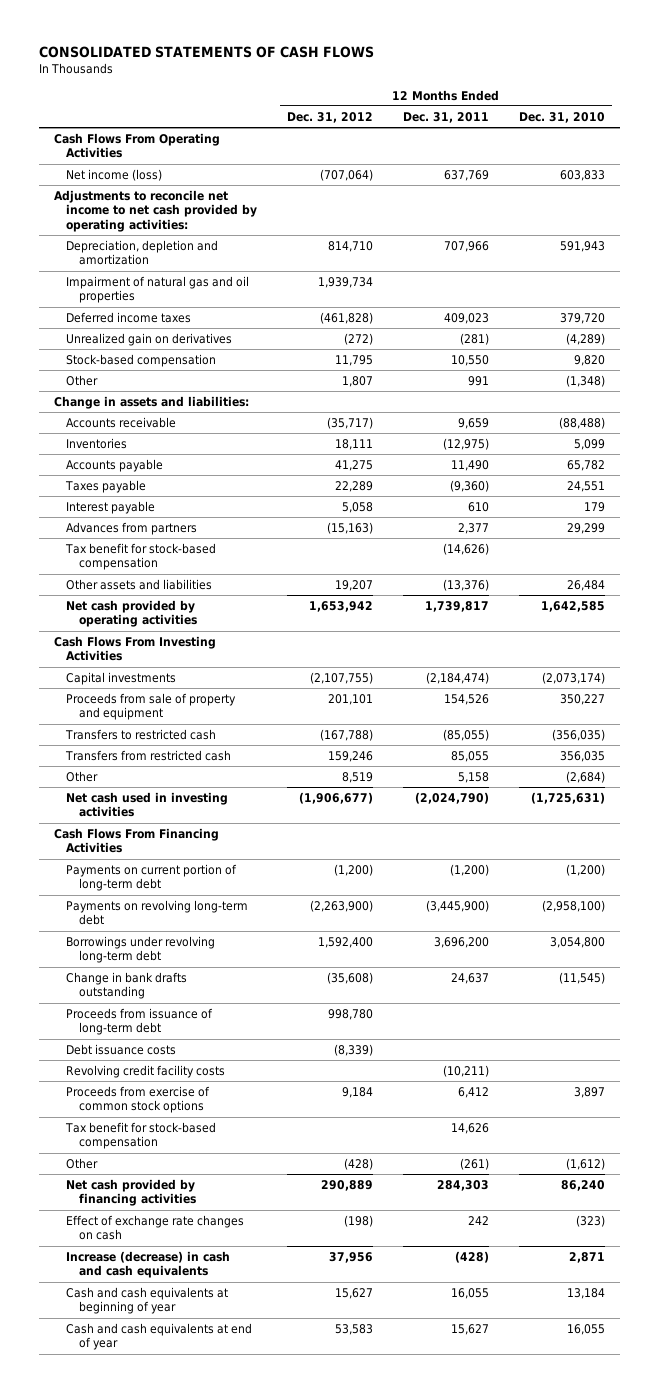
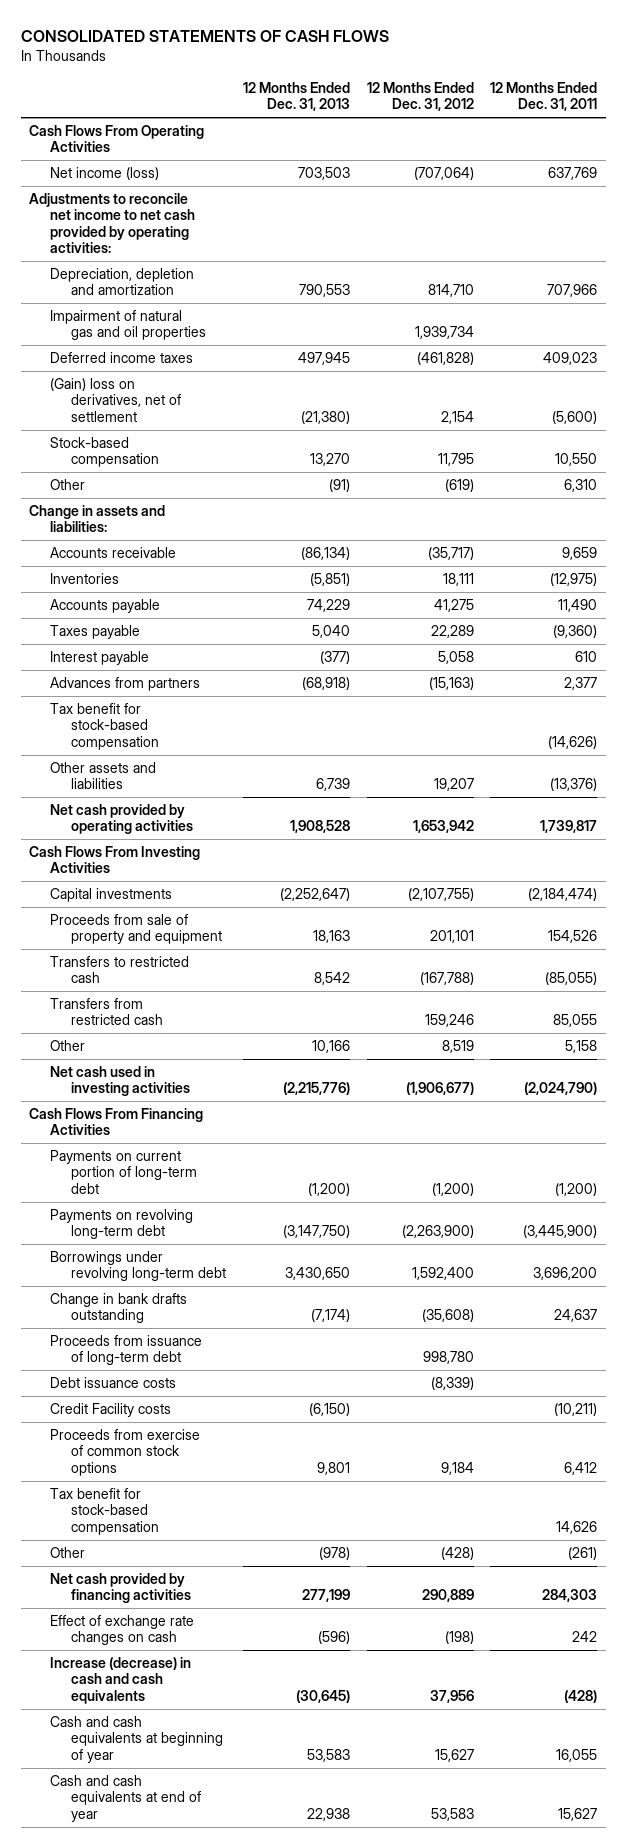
[518,111,605,123] Dec. 31, 2010 -> none
none -> [243,81,351,112] 12 Months Ended Dec. 31, 2013
[66,332,233,346] Unrealized gain on derivatives -> [50,378,182,422] (Gain) loss on derivatives, net of settlement
[344,332,374,345] (272) -> [440,410,474,424] 2,154
[460,332,490,345] (281) -> [552,410,598,424] (5,600)
[342,375,374,387] 1,807 -> [444,479,474,493] (619)
[468,375,490,386] 991 -> [564,479,598,493] 6,310
[66,1064,226,1078] Revolving credit facility costs -> [50,1403,172,1418] Credit Facility costs

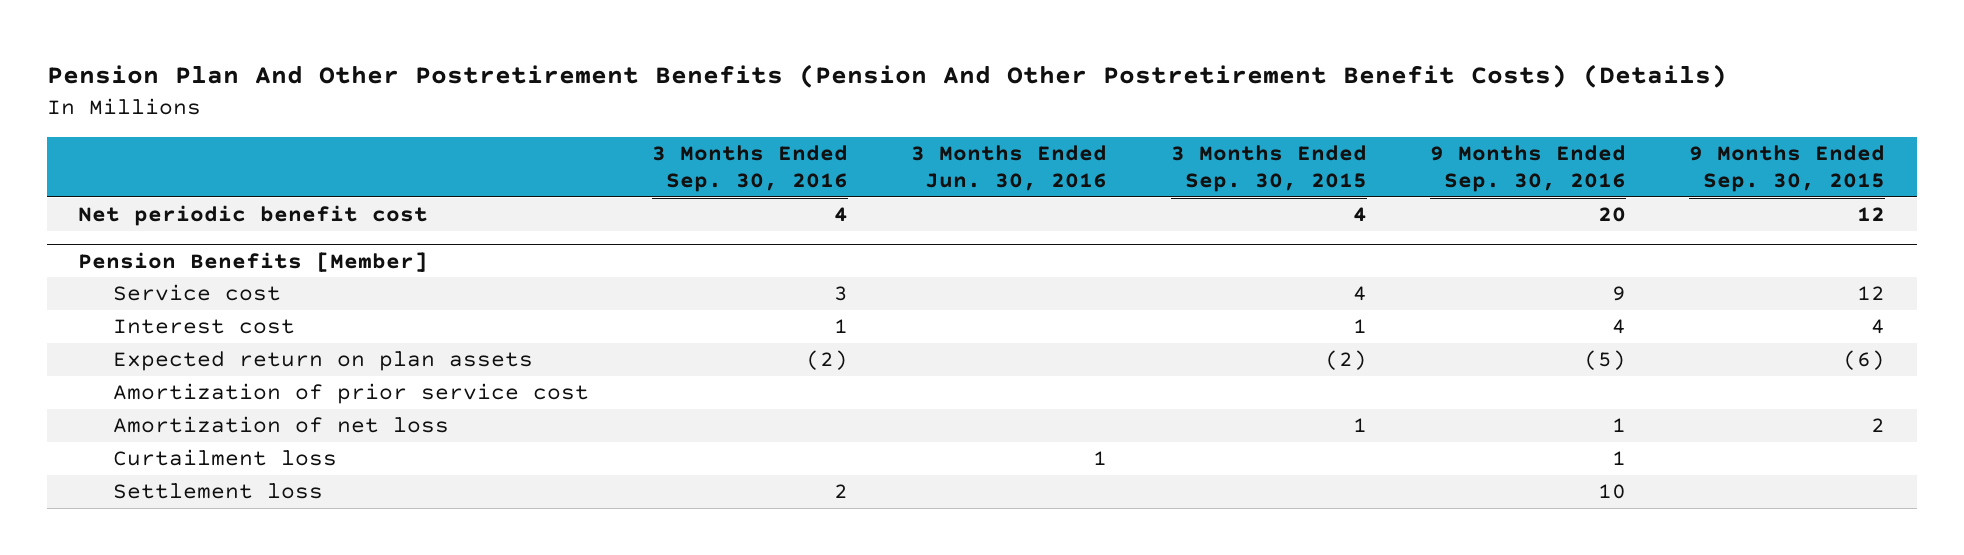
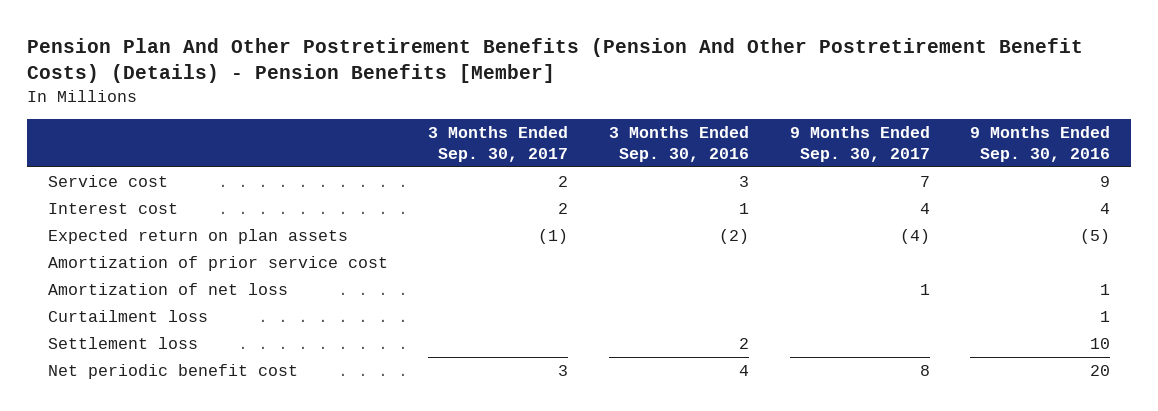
[46,63,1727,88] Pension Plan And Other Postretirement Benefits (Pension And Other Postretirement Benefit Costs) (Details) -> [27,38,1084,84] Pension Plan And Other Postretirement Benefits (Pension And Other Postretirement Benefit Costs) (Details) - Pension Benefits [Member]
[911,145,1108,191] 3 Months Ended Jun. 30, 2016 -> none
[1170,145,1367,192] 3 Months Ended Sep. 30, 2015 -> none
[1689,145,1886,192] 9 Months Ended Sep. 30, 2015 -> none
none -> [428,125,569,163] 3 Months Ended Sep. 30, 2017
none -> [789,125,930,163] 9 Months Ended Sep. 30, 2017
[78,251,429,272] Pension Benefits [Member] -> none
[78,205,429,227] Net periodic benefit cost -> [47,363,298,379] Net periodic benefit cost

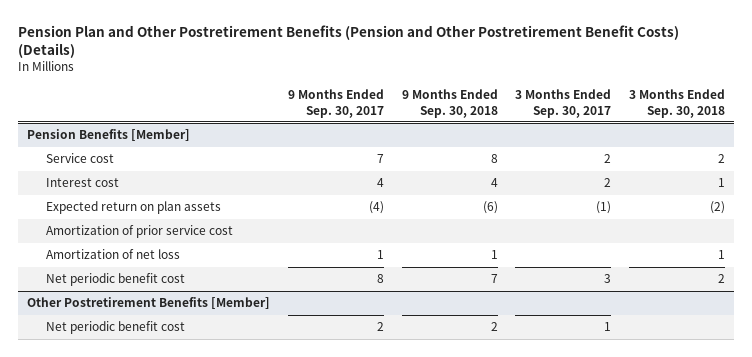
[27,38,1084,84] Pension Plan And Other Postretirement Benefits (Pension And Other Postretirement Benefit Costs) (Details) - Pension Benefits [Member] -> [18,24,680,59] Pension Plan and Other Postretirement Benefits (Pension and Other Postretirement Benefit Costs) (Details)
[608,125,749,163] 3 Months Ended Sep. 30, 2016 -> none
[970,125,1111,163] 9 Months Ended Sep. 30, 2016 -> none
none -> [401,89,498,118] 9 Months Ended Sep. 30, 2018
none -> [629,89,726,118] 3 Months Ended Sep. 30, 2018
none -> [27,129,191,142] Pension Benefits [Member]
[47,309,208,322] Curtailment loss -> none
[47,336,198,349] Settlement loss -> none
none -> [27,297,271,310] Other Postretirement Benefits [Member]
none -> [46,321,186,335] Net periodic benefit cost

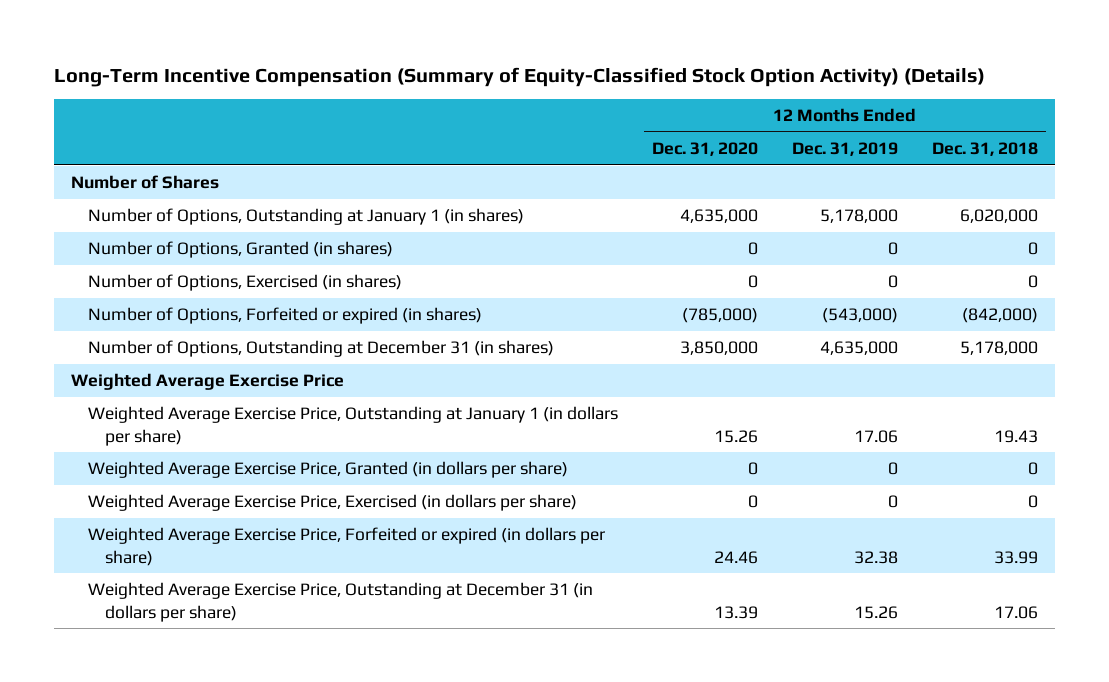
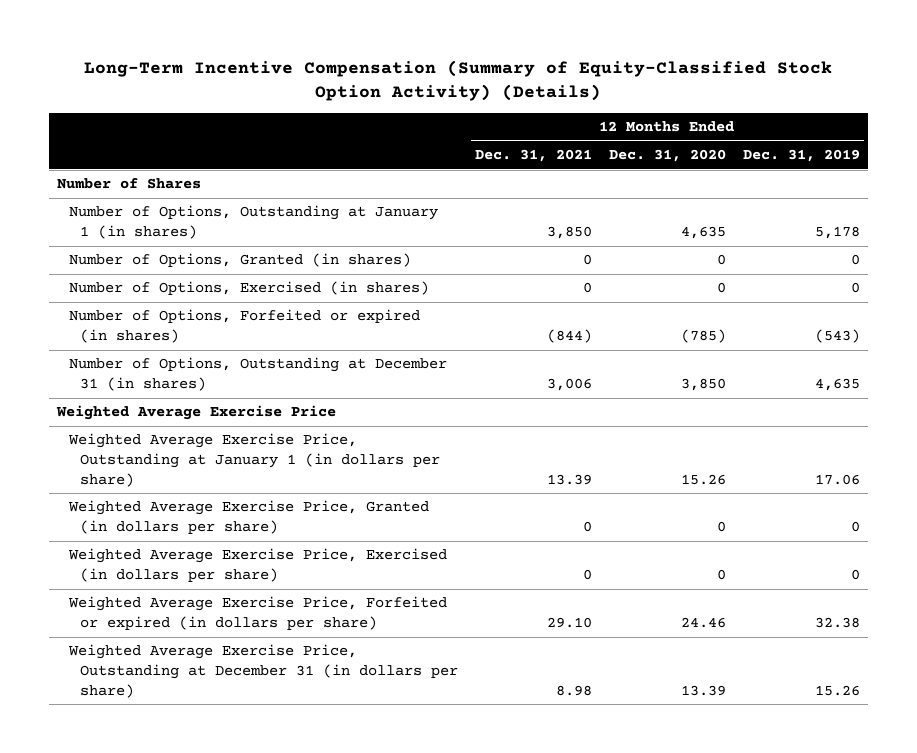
[932,141,1039,156] Dec. 31, 2018 -> none
none -> [474,149,592,163] Dec. 31, 2021
[680,209,759,224] 4,635,000 -> [680,226,726,240] 4,635
[820,209,899,224] 5,178,000 -> [814,226,860,240] 5,178
[682,308,759,324] (785,000) -> [680,329,726,344] (785)
[822,308,899,324] (543,000) -> [814,329,860,344] (543)
[680,341,759,356] 3,850,000 -> [680,378,726,392] 3,850
[820,341,899,356] 4,635,000 -> [814,378,860,392] 4,635

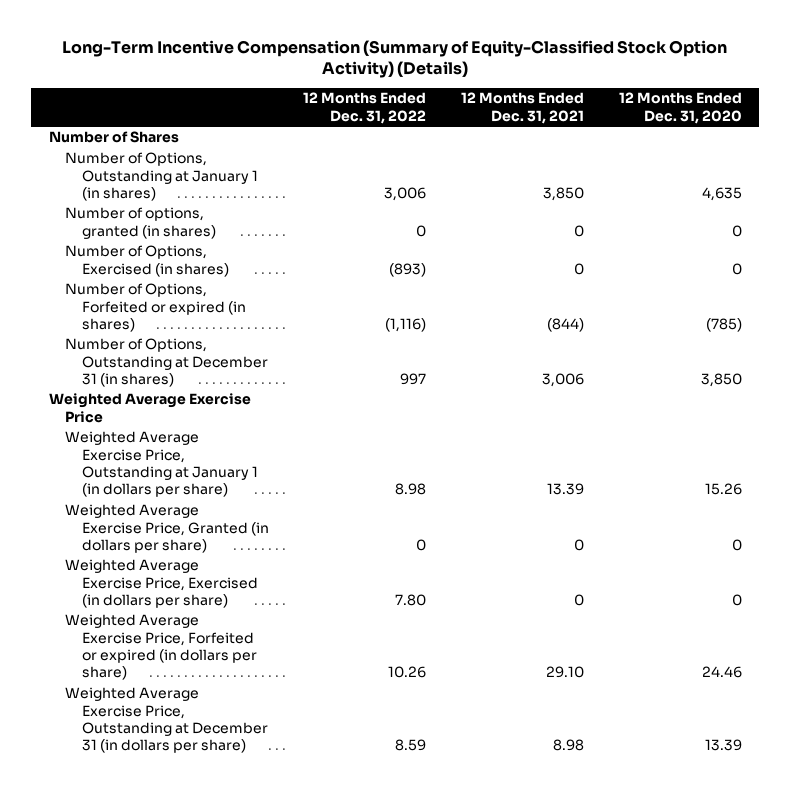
[742,149,860,163] Dec. 31, 2019 -> none
none -> [303,92,427,124] 12 Months Ended Dec. 31, 2022
[68,253,411,268] Number of Options, Granted (in shares) -> [65,207,216,239] Number of options, granted (in shares)

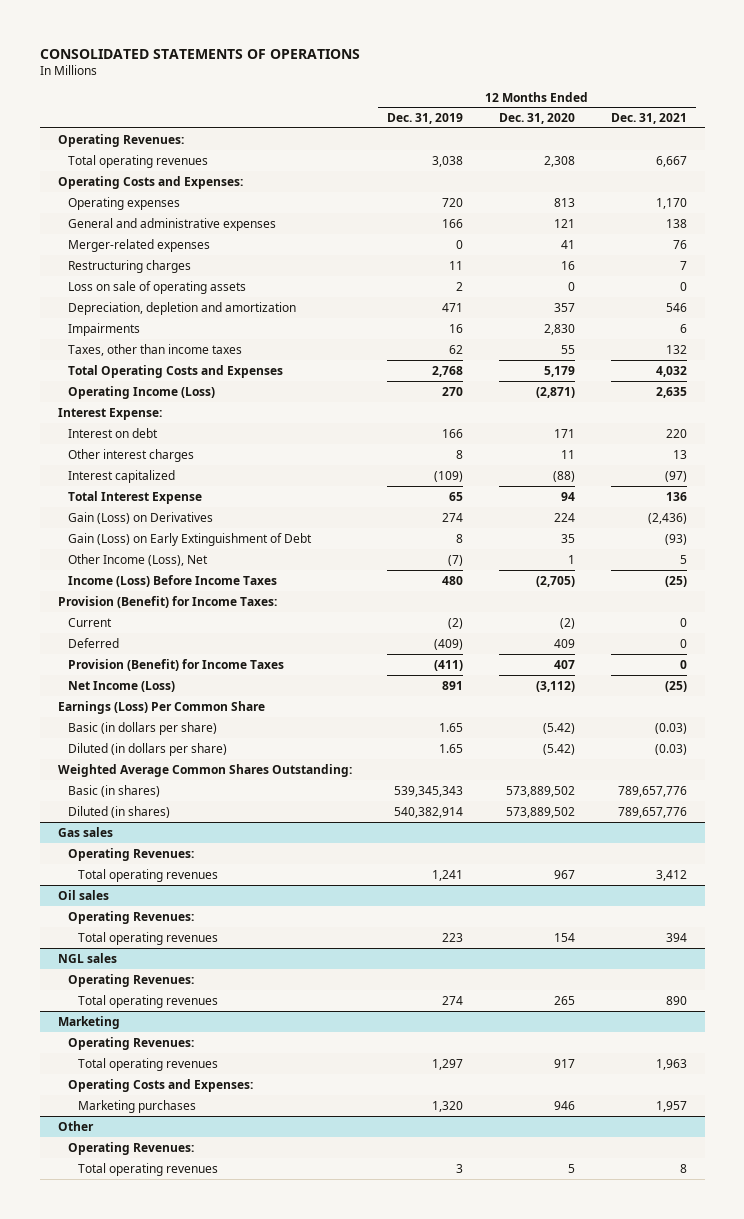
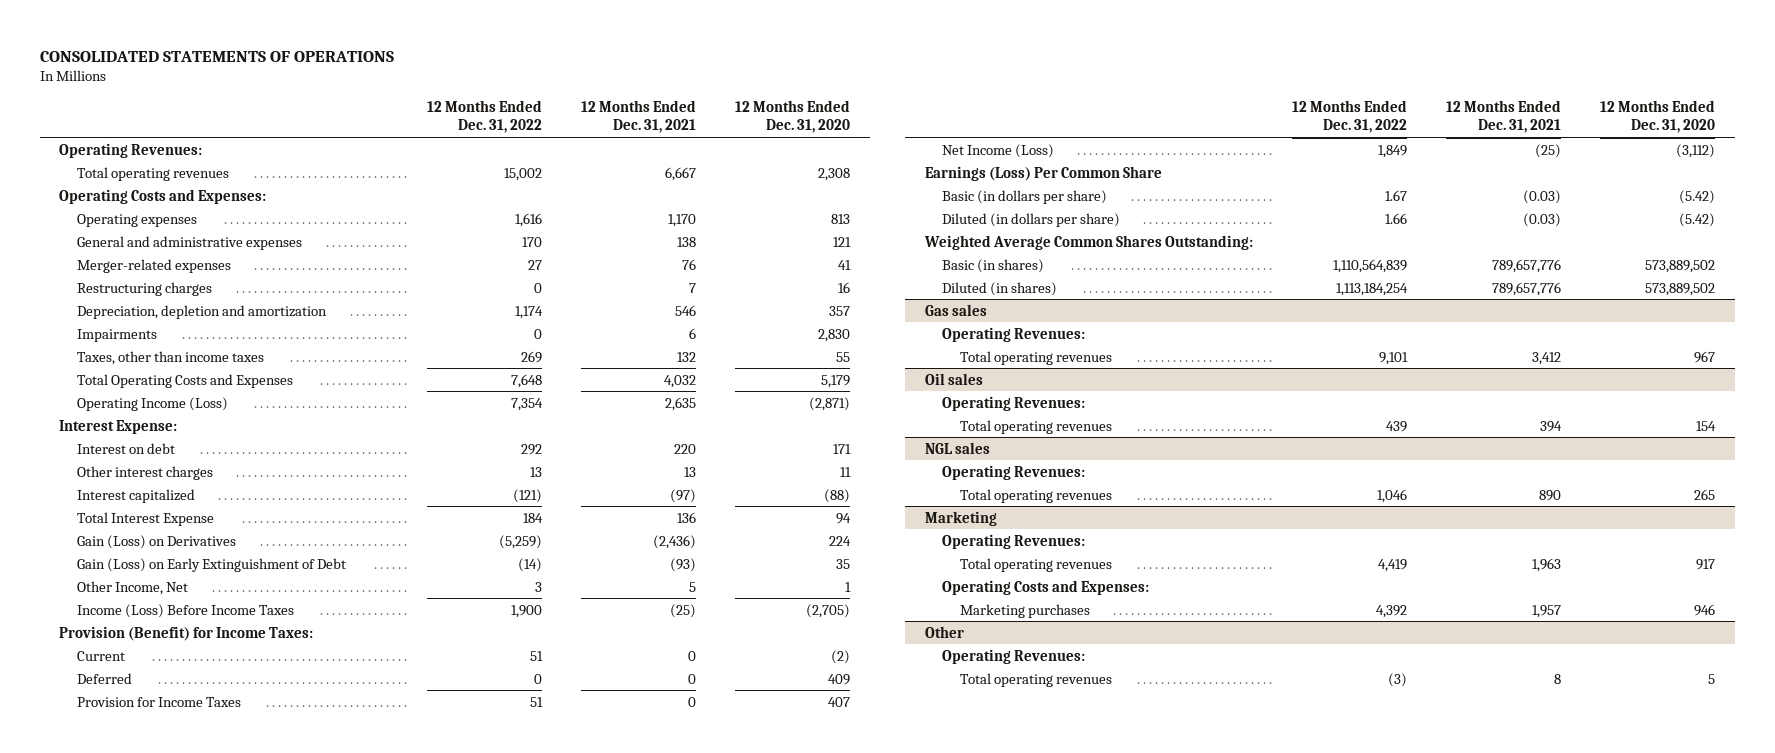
[387,113,464,125] Dec. 31, 2019 -> none
none -> [426,100,542,134] 12 Months Ended Dec. 31, 2022
[67,280,246,294] Loss on sale of operating assets -> none
[67,553,208,566] Other Income (Loss), Net -> [76,580,188,595] Other Income, Net
[67,658,284,671] Provision (Benefit) for Income Taxes -> [76,696,241,707] Provision for Income Taxes

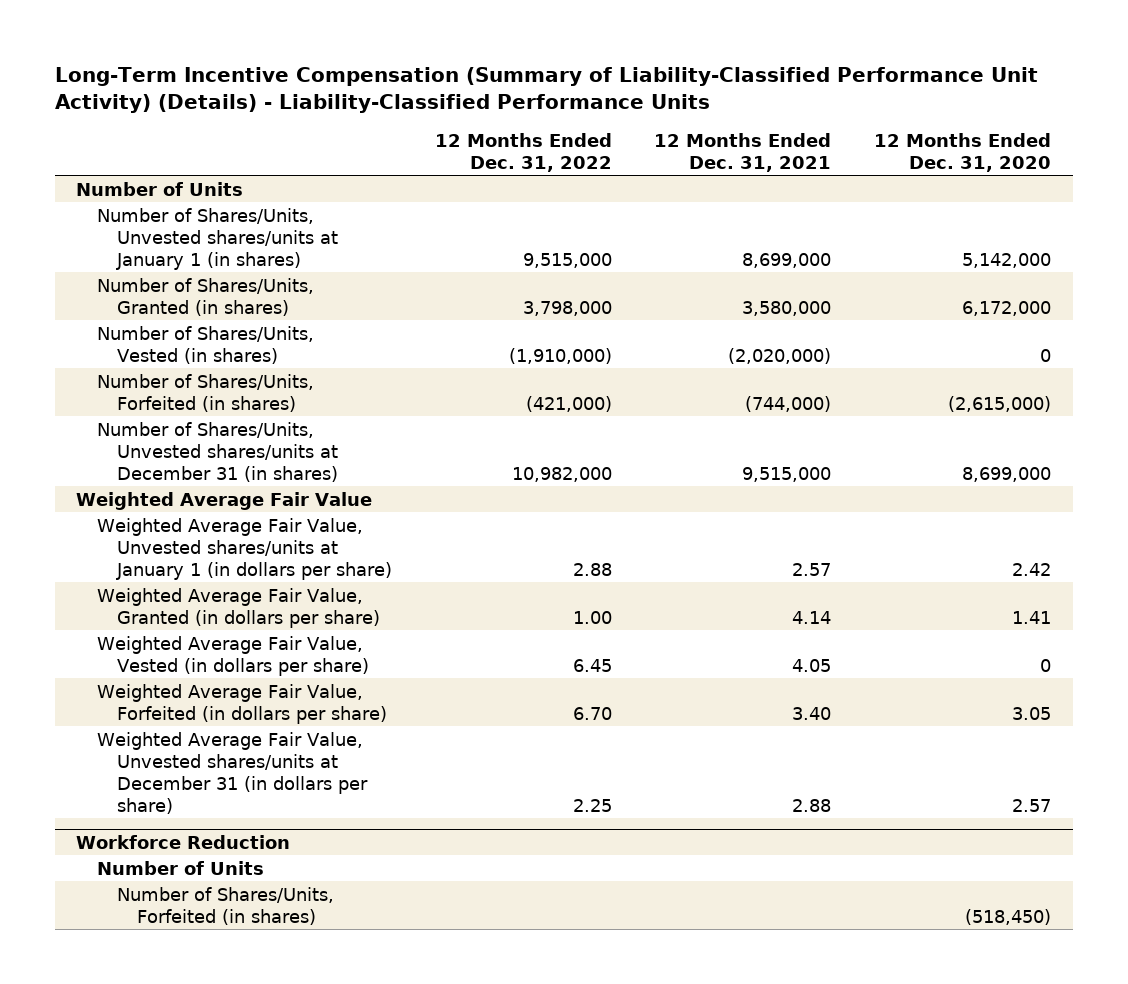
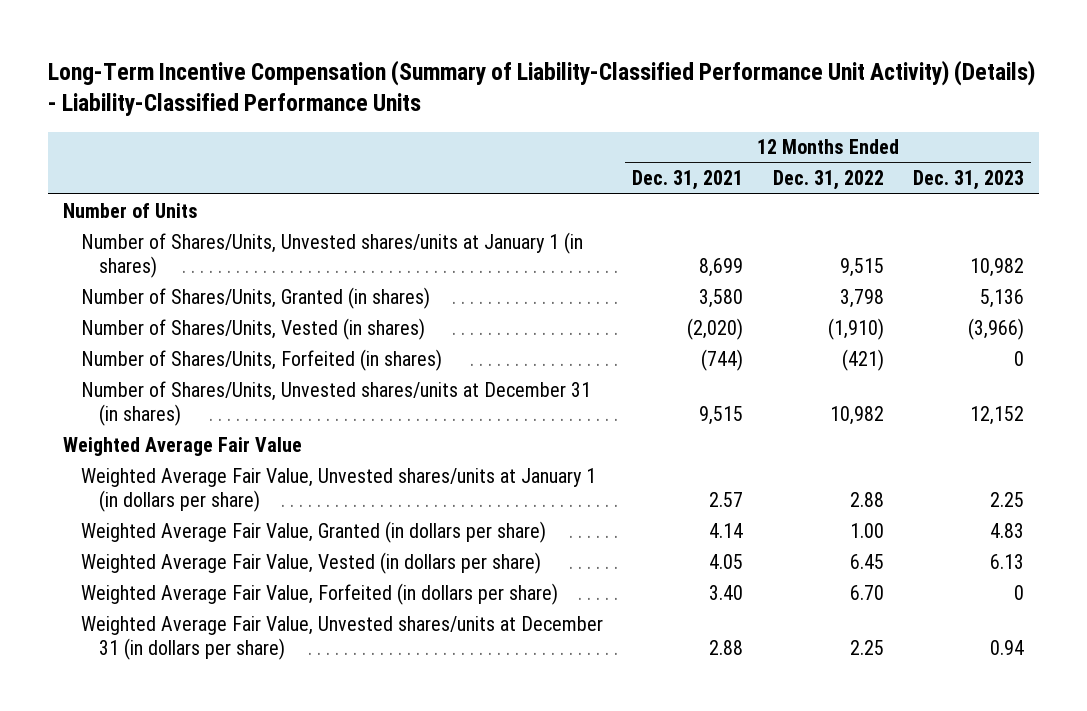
[874,132,1052,172] 12 Months Ended Dec. 31, 2020 -> none
none -> [912,170,1024,191] Dec. 31, 2023
[522,252,612,268] 9,515,000 -> [839,257,884,277] 9,515
[742,252,832,268] 8,699,000 -> [699,257,744,277] 8,699
[522,300,612,316] 3,798,000 -> [839,288,884,308] 3,798
[742,300,832,316] 3,580,000 -> [699,288,744,308] 3,580
[508,347,612,364] (1,910,000) -> [827,317,884,340] (1,910)
[728,347,832,364] (2,020,000) -> [687,317,744,340] (2,020)
[525,395,612,412] (421,000) -> [841,348,884,371] (421)
[745,395,832,412] (744,000) -> [701,348,744,371] (744)
[511,466,612,482] 10,982,000 -> [829,405,884,425] 10,982
[742,466,832,482] 9,515,000 -> [699,405,744,425] 9,515
[76,834,291,849] Workforce Reduction -> none
[96,860,264,875] Number of Units -> none
[116,886,334,925] Number of Shares/Units, Forfeited (in shares) -> none

